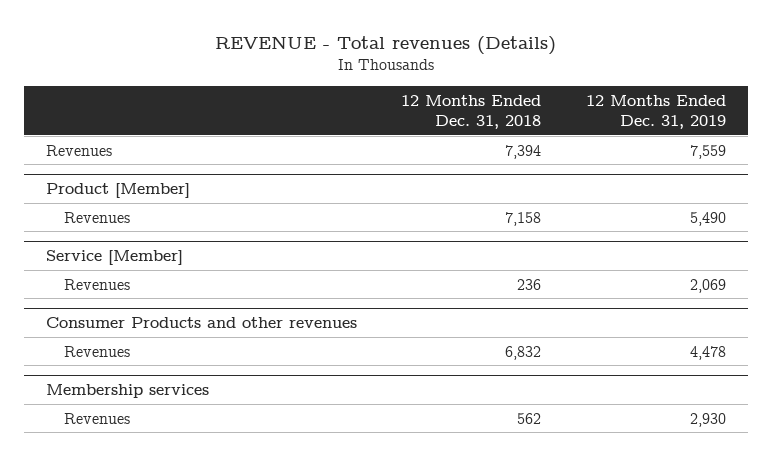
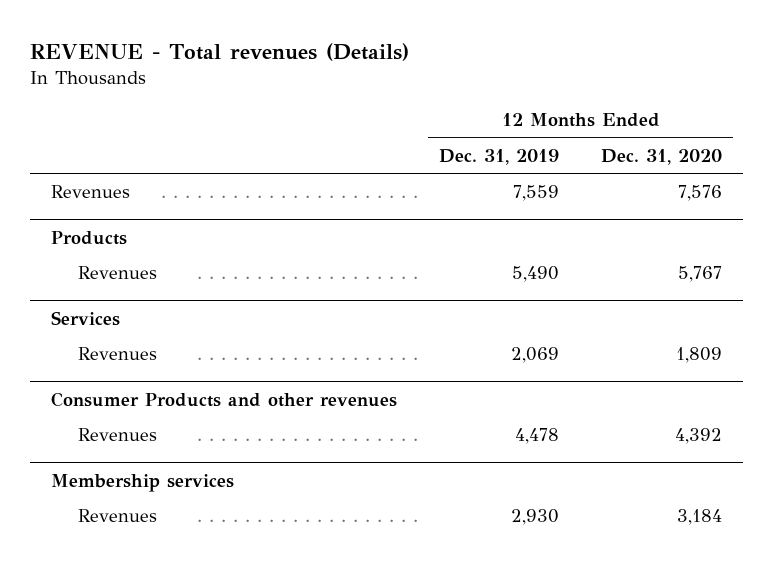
[401,94,542,130] 12 Months Ended Dec. 31, 2018 -> none
none -> [601,148,723,165] Dec. 31, 2020
[46,182,191,198] Product [Member] -> [50,231,127,246] Products
[46,249,184,265] Service [Member] -> [50,311,120,327] Services

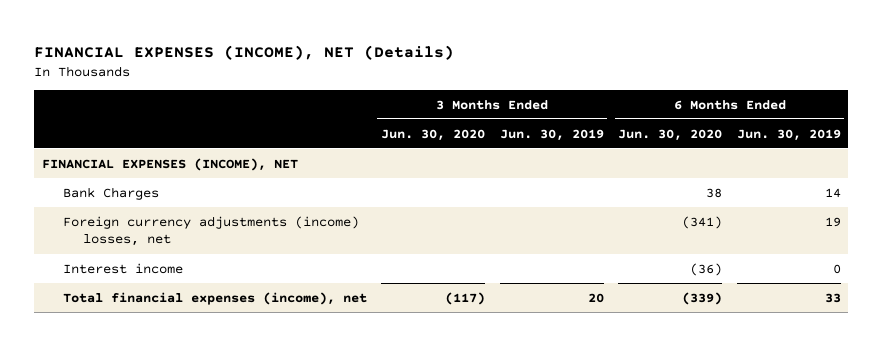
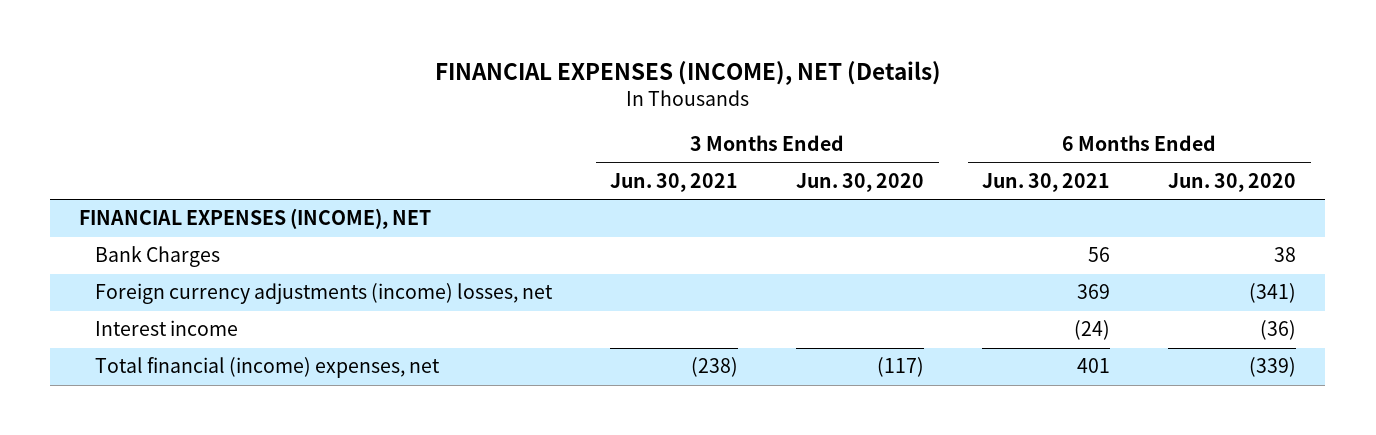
[499,128,604,141] Jun. 30, 2019 -> none
[736,128,841,141] Jun. 30, 2019 -> none
none -> [610,173,739,193] Jun. 30, 2021
none -> [982,173,1111,193] Jun. 30, 2021
[62,291,367,305] Total financial expenses (income), net -> [95,357,441,379] Total financial (income) expenses, net

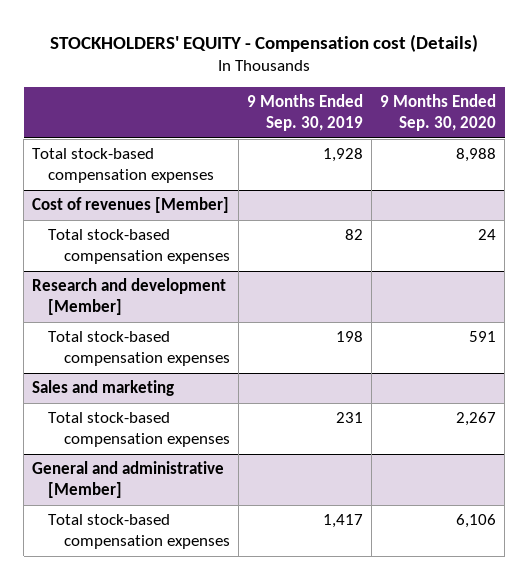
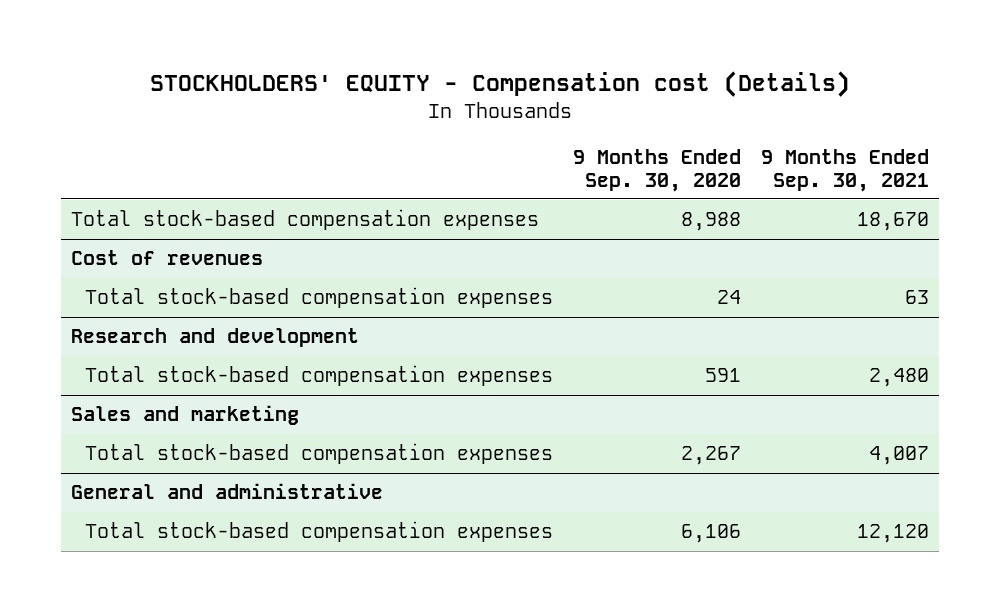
[247,94,364,132] 9 Months Ended Sep. 30, 2019 -> none
none -> [760,148,929,192] 9 Months Ended Sep. 30, 2021
[32,197,230,214] Cost of revenues [Member] -> [70,250,263,266] Cost of revenues
[32,278,227,316] Research and development [Member] -> [70,328,359,348] Research and development
[32,461,225,499] General and administrative [Member] -> [70,483,383,500] General and administrative

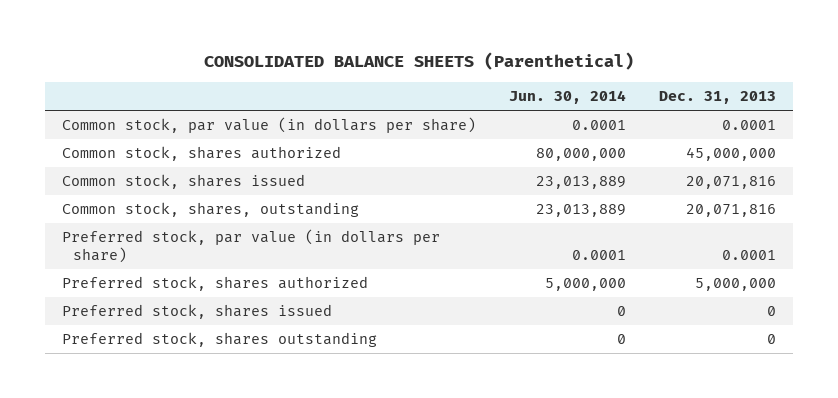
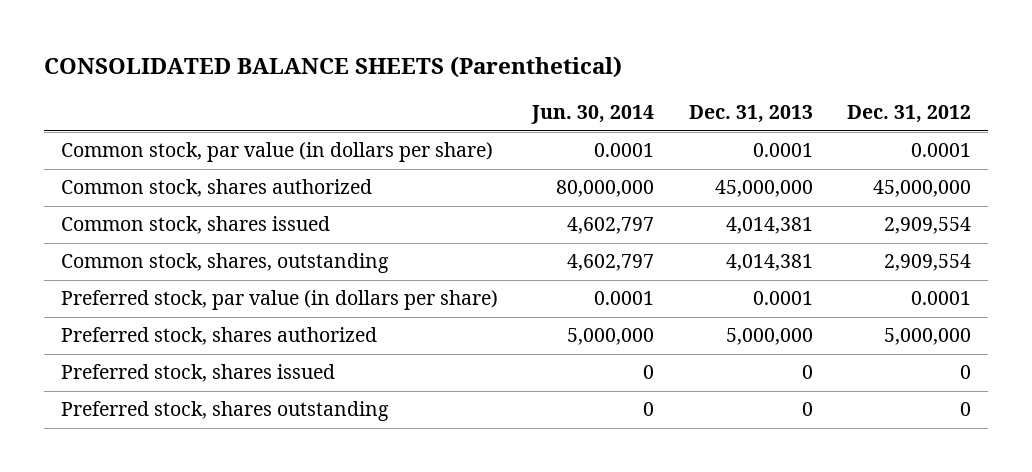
none -> [846,105,971,124] Dec. 31, 2012
[535,176,626,190] 23,013,889 -> [567,217,655,235] 4,602,797
[686,176,777,190] 20,071,816 -> [725,217,813,235] 4,014,381
[535,204,626,218] 23,013,889 -> [567,254,655,272] 4,602,797
[686,204,777,218] 20,071,816 -> [725,254,813,272] 4,014,381

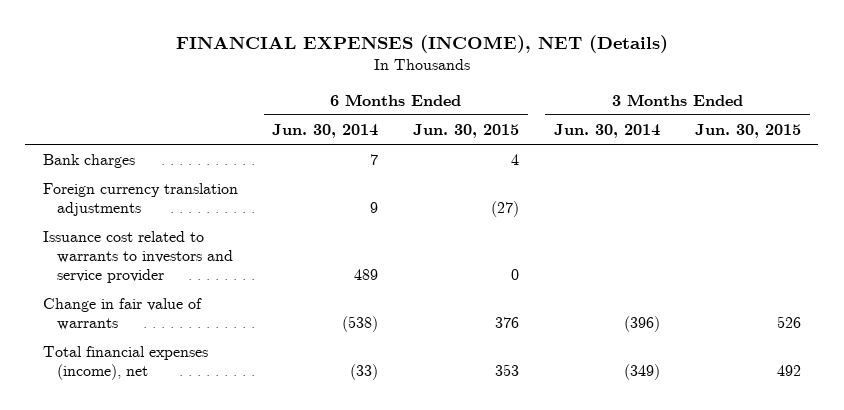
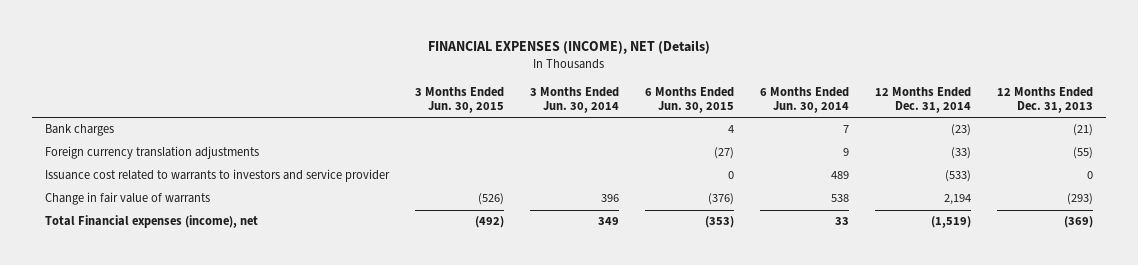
none -> [875,86,972,113] 12 Months Ended Dec. 31, 2014
none -> [996,86,1093,113] 12 Months Ended Dec. 31, 2013
[342,315,379,332] (538) -> [831,194,850,203] 538
[495,316,520,328] 376 -> [708,193,735,206] (376)
[624,315,661,332] (396) -> [601,194,620,203] 396
[776,315,801,328] 526 -> [478,193,505,206] (526)
[42,345,208,380] Total financial expenses (income), net -> [45,215,259,229] Total Financial expenses (income), net
[350,363,379,380] (33) -> [835,217,850,226] 33
[495,363,520,376] 353 -> [705,216,735,229] (353)
[624,363,661,380] (349) -> [598,217,620,226] 349
[776,364,801,376] 492 -> [475,216,505,229] (492)

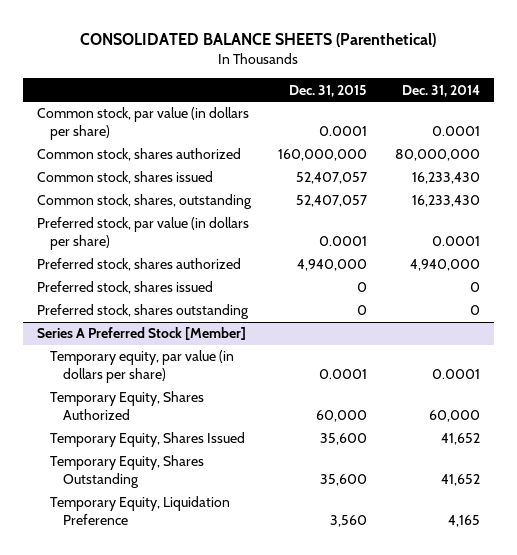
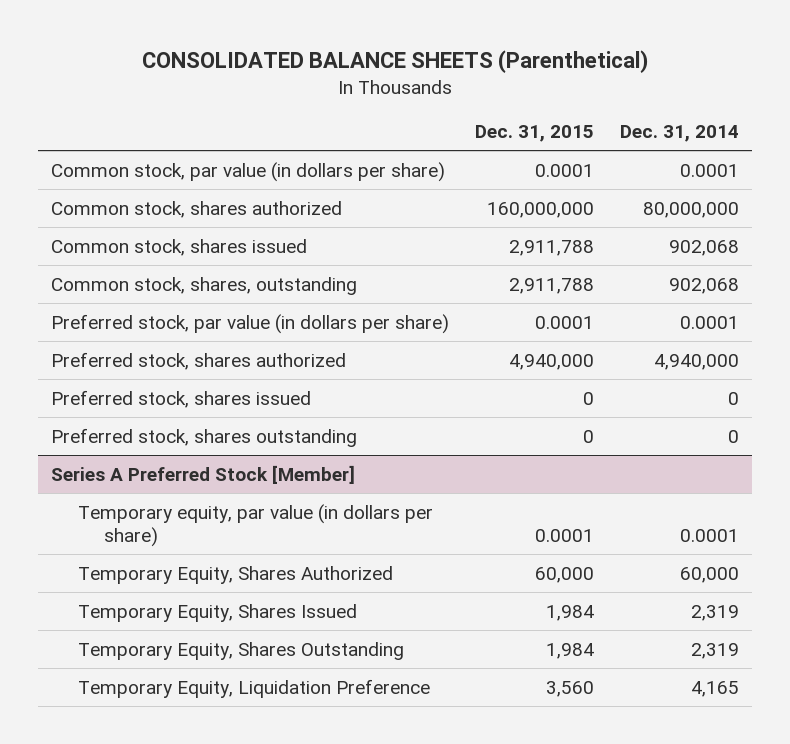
[296,172,368,185] 52,407,057 -> [509,239,595,256] 2,911,788
[411,172,480,185] 16,233,430 -> [669,239,740,256] 902,068
[296,195,368,208] 52,407,057 -> [509,277,595,294] 2,911,788
[411,195,480,208] 16,233,430 -> [669,277,740,294] 902,068
[320,433,368,446] 35,600 -> [546,604,595,621] 1,984
[440,433,480,446] 41,652 -> [691,604,740,621] 2,319
[320,474,368,487] 35,600 -> [546,642,595,659] 1,984
[440,474,480,487] 41,652 -> [691,642,740,659] 2,319

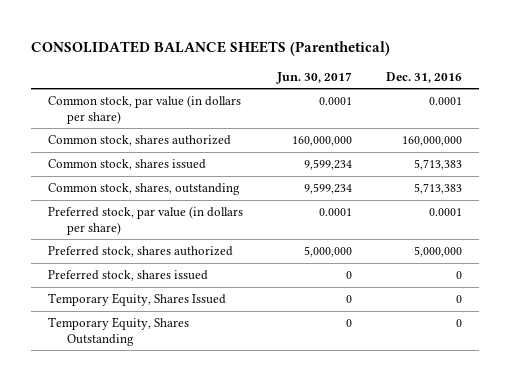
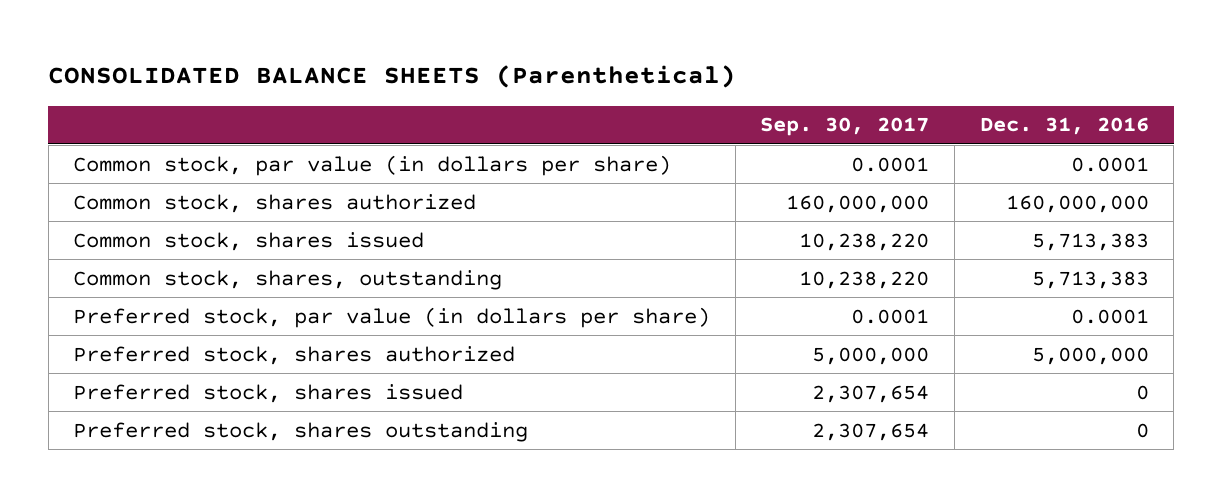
[276,71,353,84] Jun. 30, 2017 -> none
none -> [760,117,930,137] Sep. 30, 2017
[48,293,227,307] Temporary Equity, Shares Issued -> none
[48,317,190,346] Temporary Equity, Shares Outstanding -> none
none -> [73,421,529,442] Preferred stock, shares outstanding

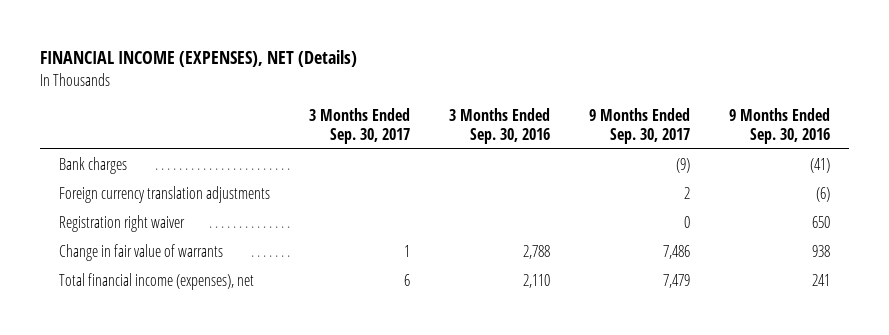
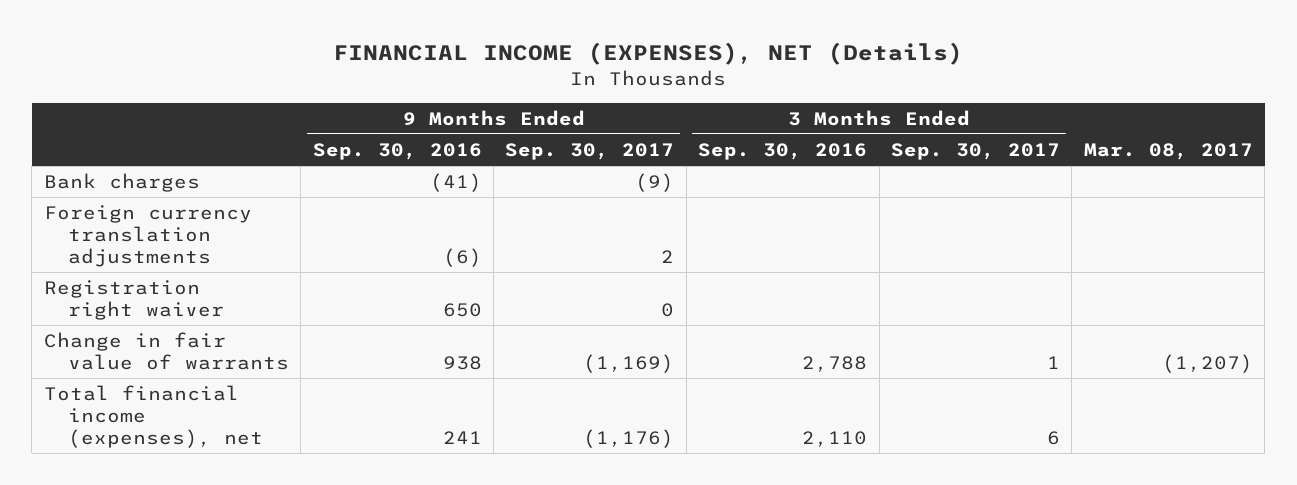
none -> [1083,142,1253,160] Mar. 08, 2017
[663,245,691,260] 7,486 -> [583,353,675,373] (1,169)
[663,274,691,289] 7,479 -> [583,428,675,448] (1,176)

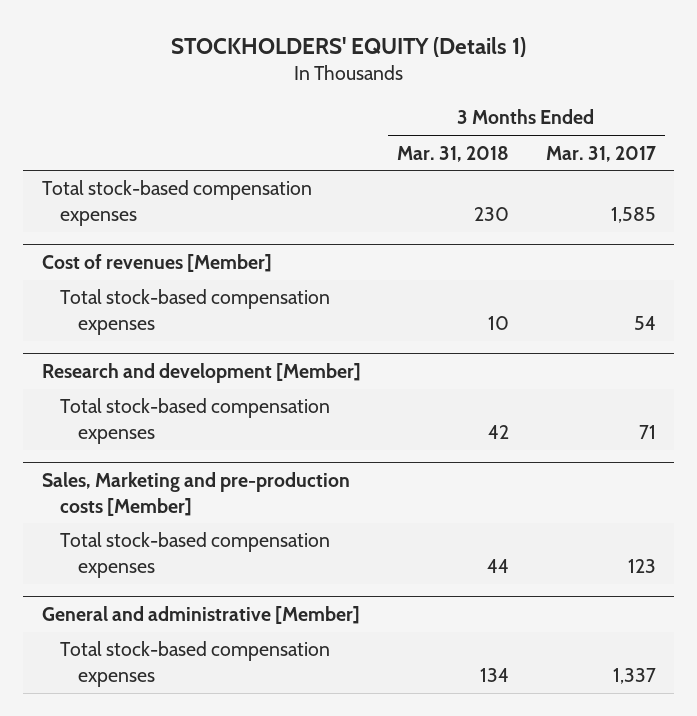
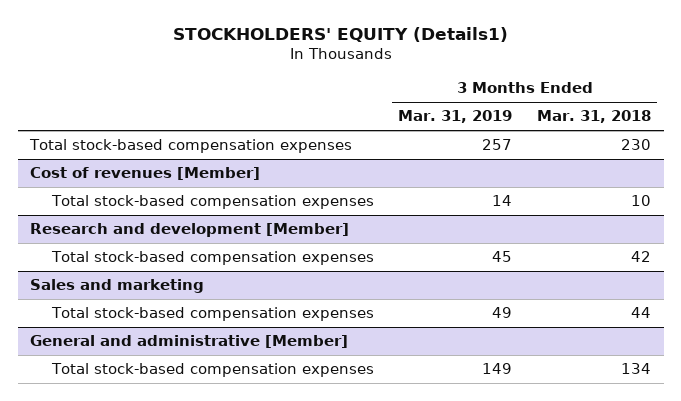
[170,36,526,57] STOCKHOLDERS' EQUITY (Details 1) -> [172,27,508,43] STOCKHOLDERS' EQUITY (Details1)
[545,145,656,162] Mar. 31, 2017 -> none
none -> [398,110,513,124] Mar. 31, 2019
[41,472,350,516] Sales, Marketing and pre-production costs [Member] -> [30,279,205,294] Sales and marketing

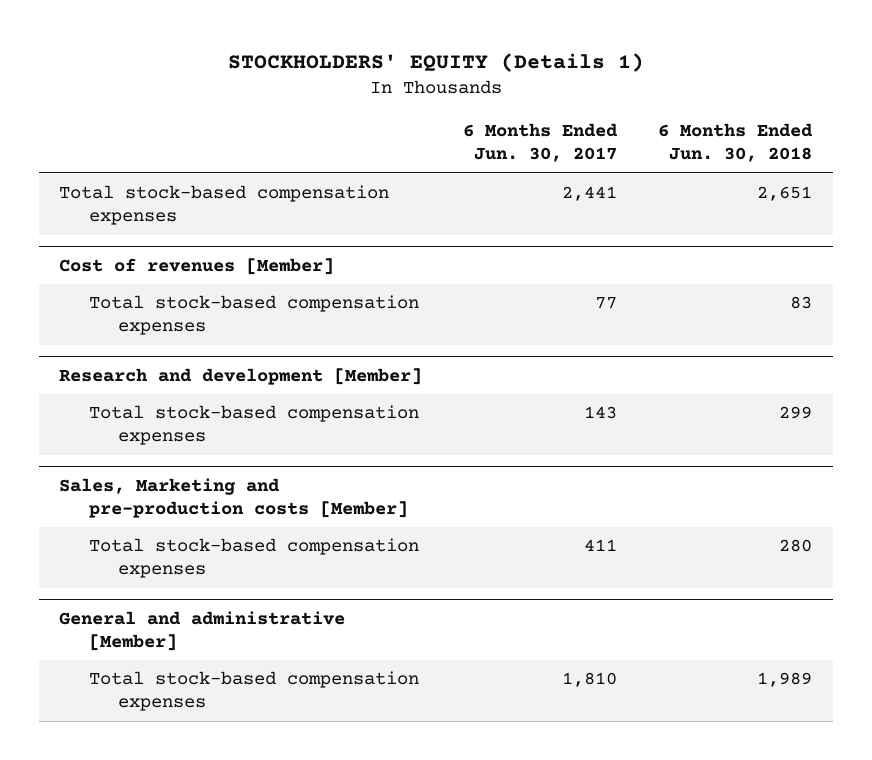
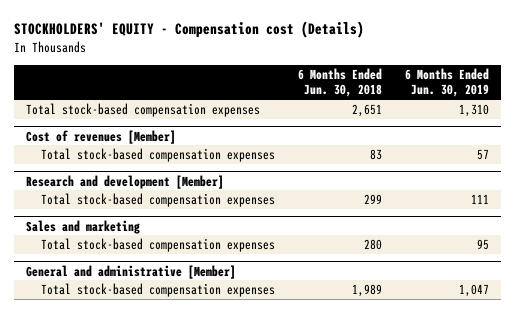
[227,53,644,73] STOCKHOLDERS' EQUITY (Details 1) -> [14,21,365,39] STOCKHOLDERS' EQUITY - Compensation cost (Details)
[463,123,619,163] 6 Months Ended Jun. 30, 2017 -> none
none -> [405,68,490,98] 6 Months Ended Jun. 30, 2019
[59,477,408,518] Sales, Marketing and pre-production costs [Member] -> [25,219,140,234] Sales and marketing

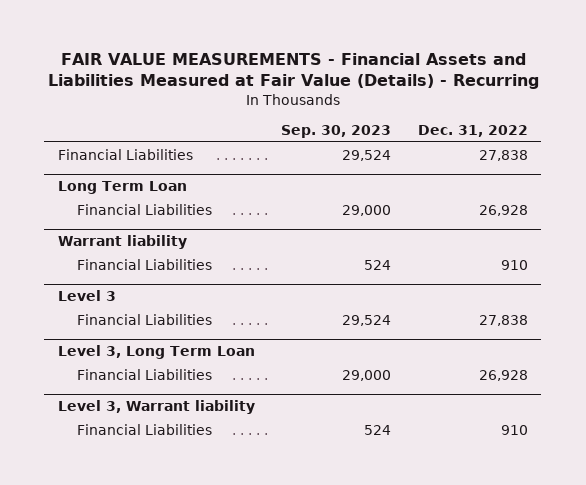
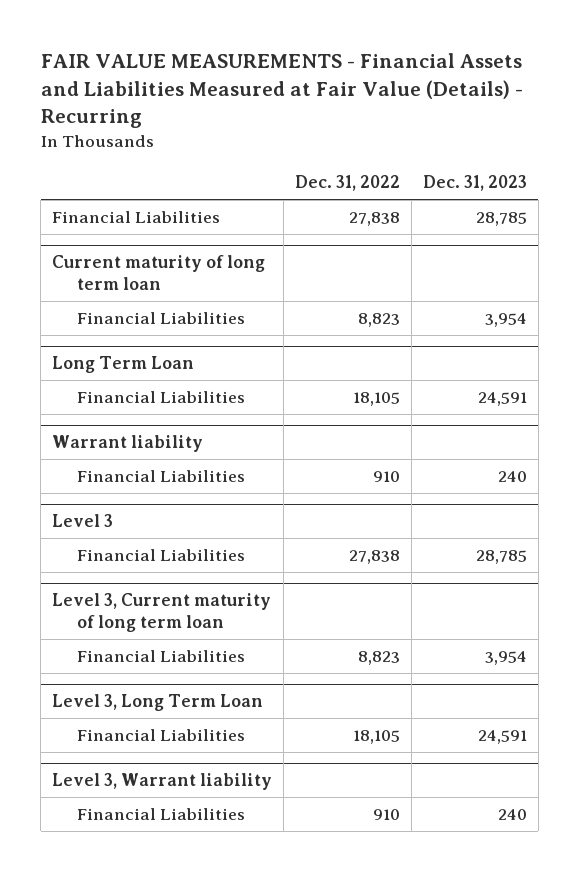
[281,124,392,138] Sep. 30, 2023 -> none
none -> [422,175,527,192] Dec. 31, 2023
none -> [52,255,266,291] Current maturity of long term loan
none -> [77,312,246,325] Financial Liabilities
[479,204,529,216] 26,928 -> [353,392,401,407] 18,105
none -> [52,593,272,633] Level 3, Current maturity of long term loan
none -> [77,650,246,663] Financial Liabilities
[479,369,529,381] 26,928 -> [353,730,401,745] 18,105

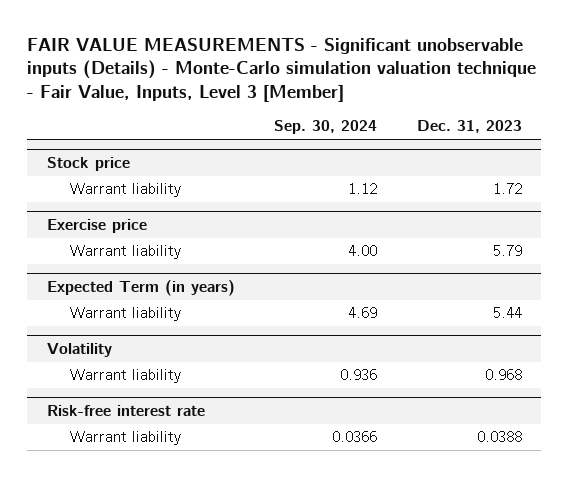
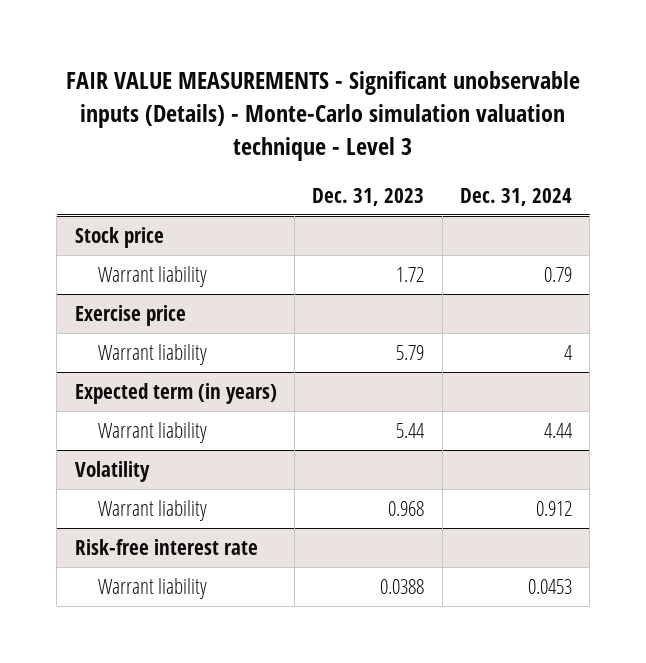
[26,37,536,103] FAIR VALUE MEASUREMENTS - Significant unobservable inputs (Details) - Monte-Carlo simulation valuation technique - Fair Value, Inputs, Level 3 [Member] -> [66,71,581,161] FAIR VALUE MEASUREMENTS - Significant unobservable inputs (Details) - Monte-Carlo simulation valuation technique - Level 3
[274,120,378,135] Sep. 30, 2024 -> none
none -> [459,187,572,206] Dec. 31, 2024
[46,279,235,296] Expected Term (in years) -> [74,382,277,404] Expected term (in years)

